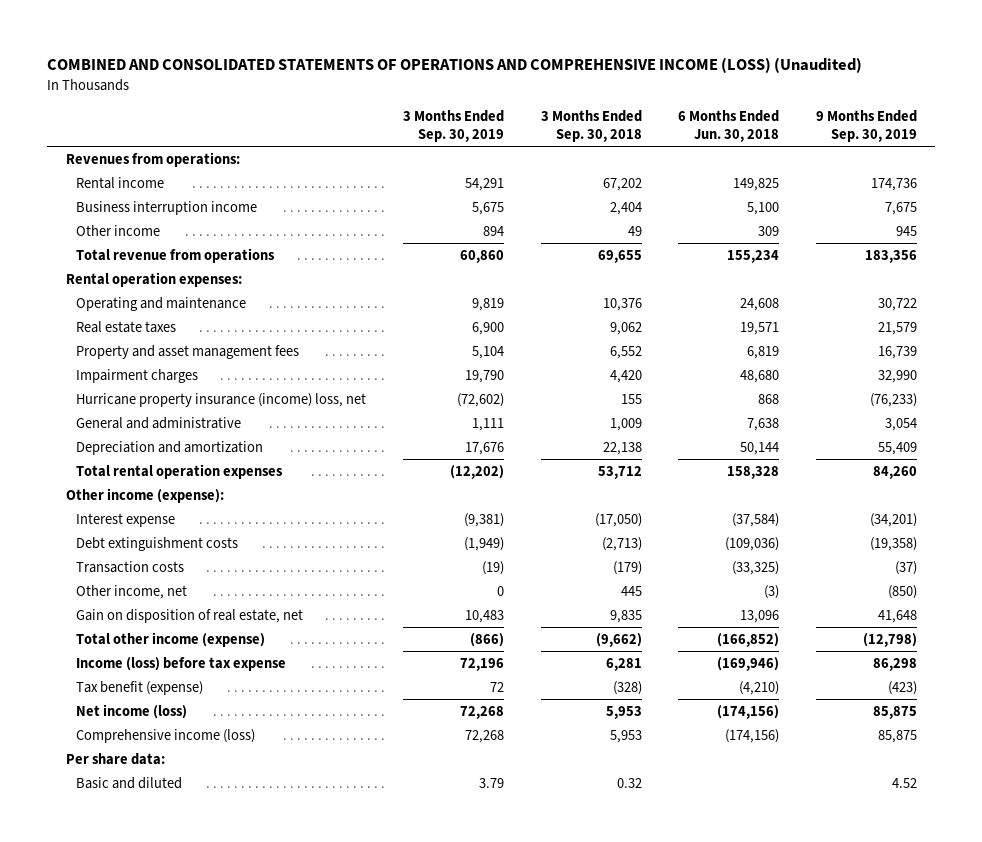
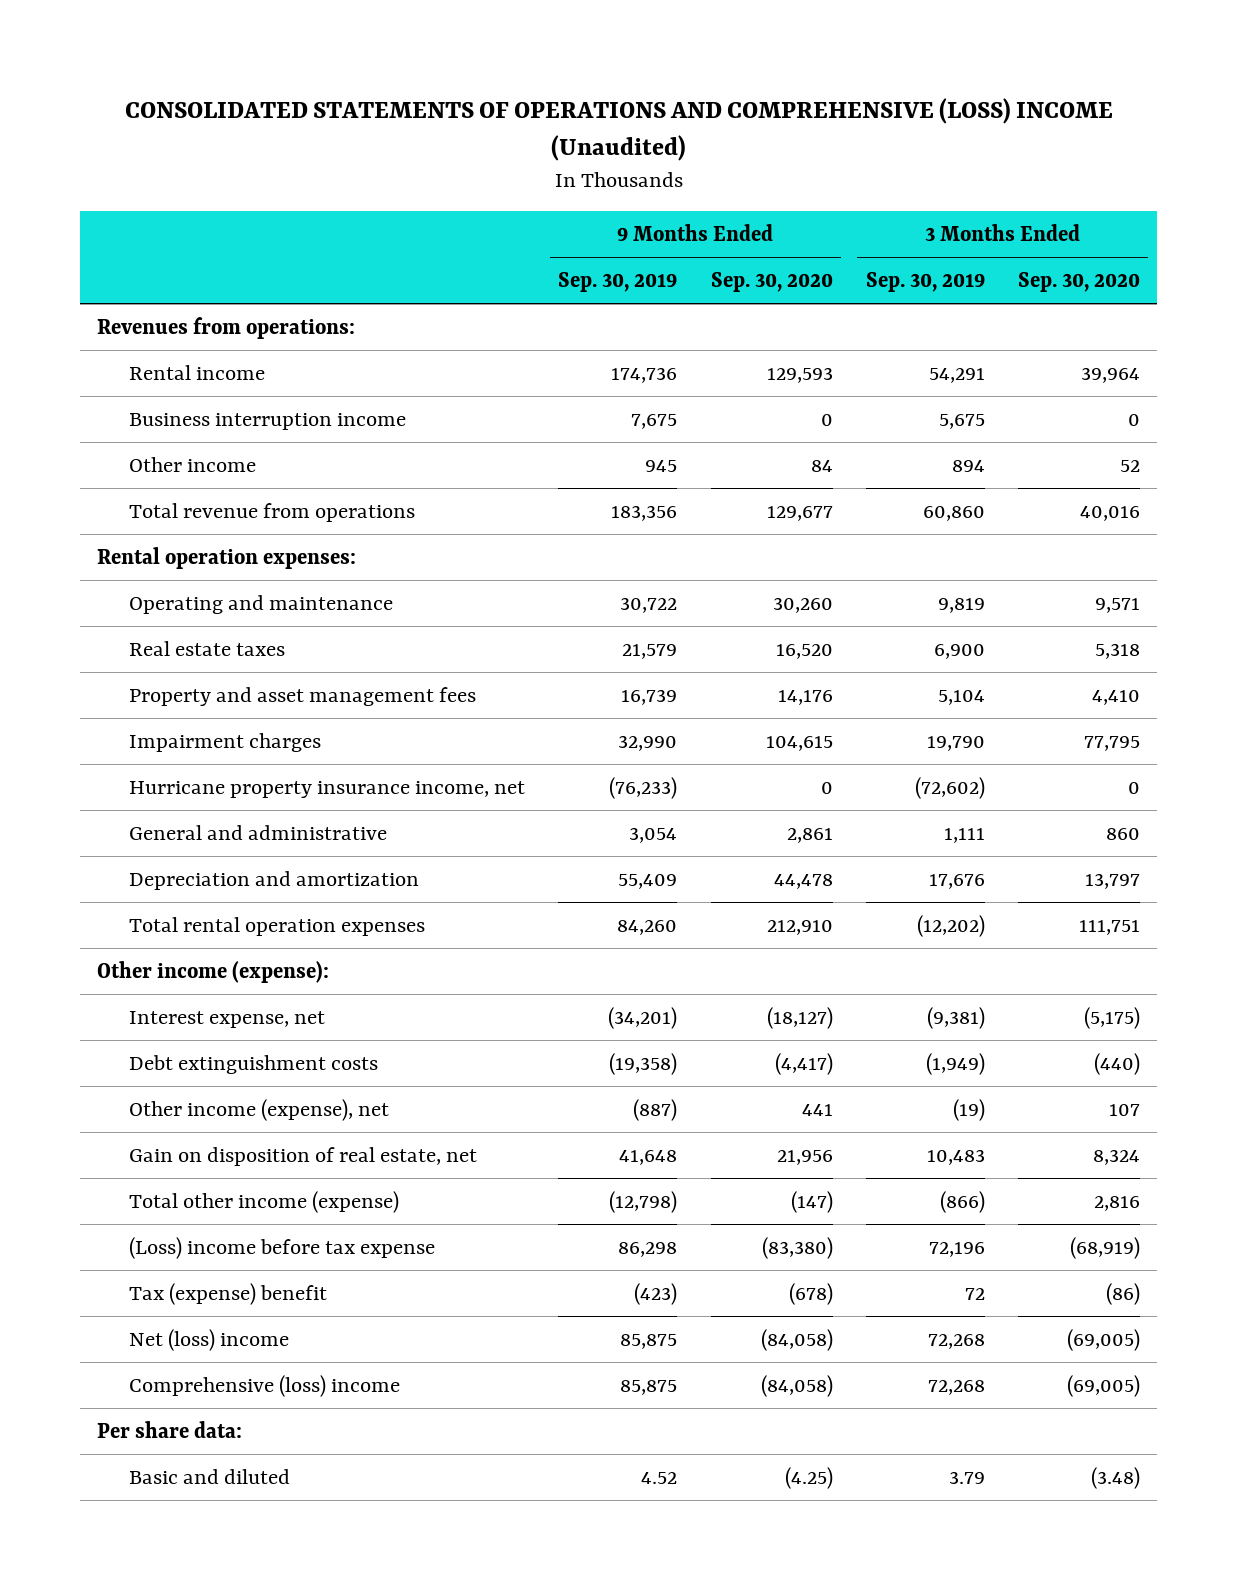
[47,56,863,73] COMBINED AND CONSOLIDATED STATEMENTS OF OPERATIONS AND COMPREHENSIVE INCOME (LOSS) (Unaudited) -> [124,97,1113,161] CONSOLIDATED STATEMENTS OF OPERATIONS AND COMPREHENSIVE (LOSS) INCOME (Unaudited)
[540,109,642,143] 3 Months Ended Sep. 30, 2018 -> none
[678,109,780,143] 6 Months Ended Jun. 30, 2018 -> none
none -> [710,271,833,292] Sep. 30, 2020
none -> [1018,271,1141,292] Sep. 30, 2020
[76,392,367,407] Hurricane property insurance (income) loss, net -> [128,780,525,798] Hurricane property insurance income, net
[76,512,176,527] Interest expense -> [128,1010,325,1028] Interest expense, net
[76,560,185,573] Transaction costs -> none
[76,584,188,599] Other income, net -> [128,1098,389,1121] Other income (expense), net
[496,585,504,596] 0 -> [952,1098,985,1121] (19)
[887,584,917,599] (850) -> [633,1098,678,1121] (887)
[76,656,287,671] Income (loss) before tax expense -> [128,1236,435,1259] (Loss) income before tax expense
[76,680,204,695] Tax benefit (expense) -> [128,1282,327,1305] Tax (expense) benefit
[76,703,188,719] Net income (loss) -> [128,1328,289,1351] Net (loss) income
[76,728,256,743] Comprehensive income (loss) -> [128,1374,400,1397] Comprehensive (loss) income

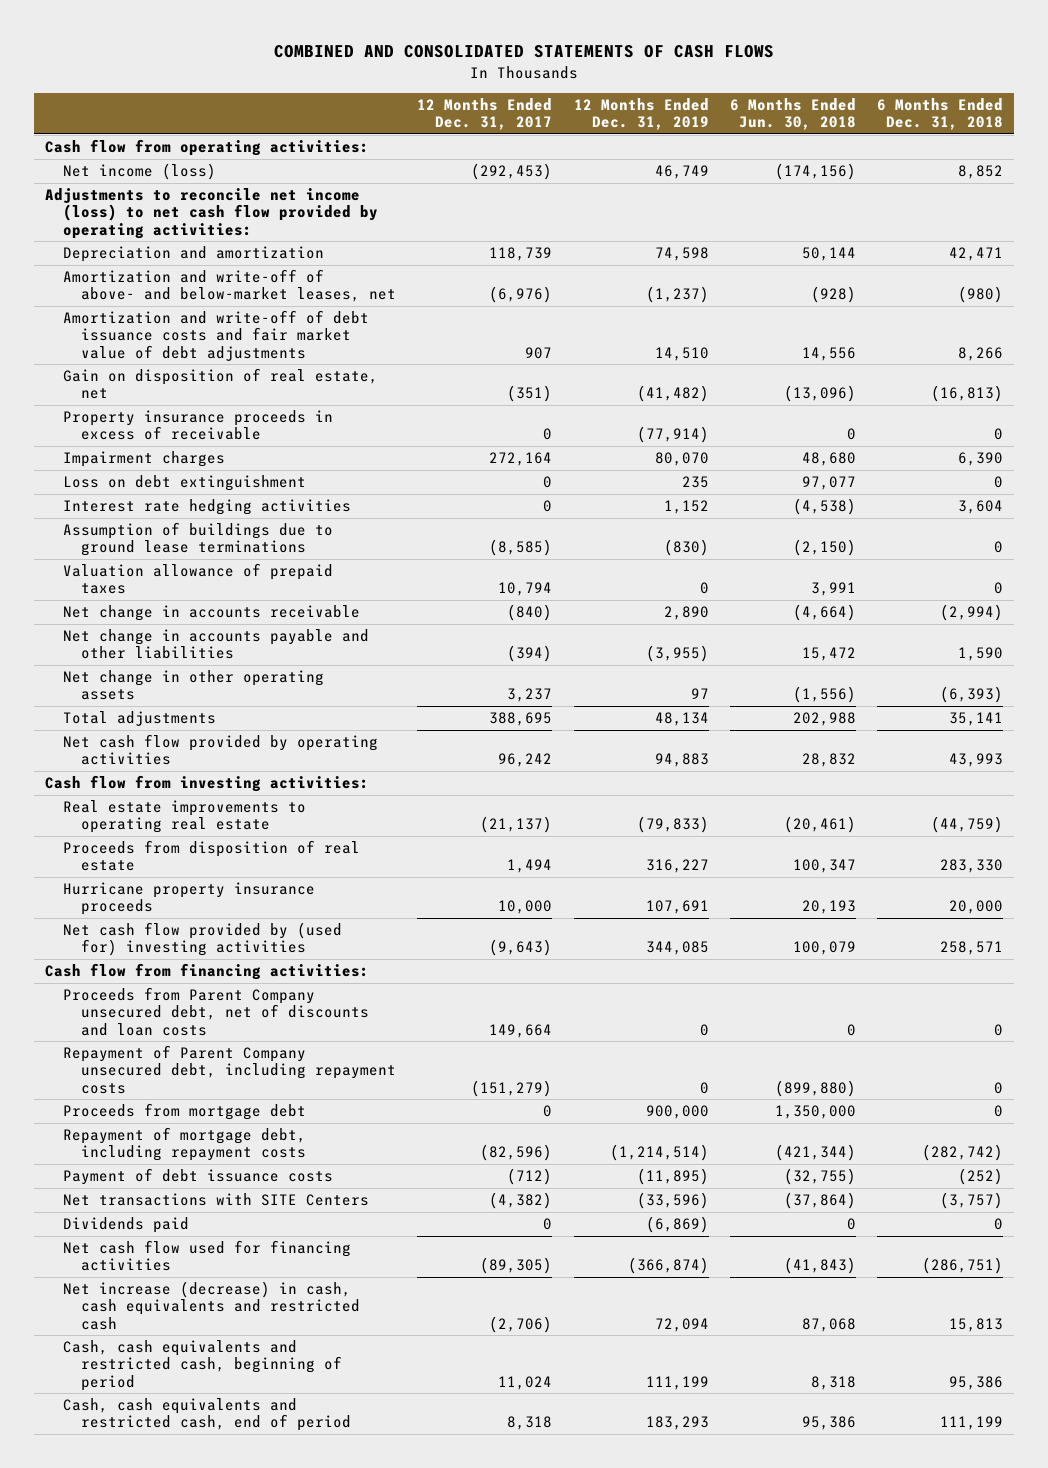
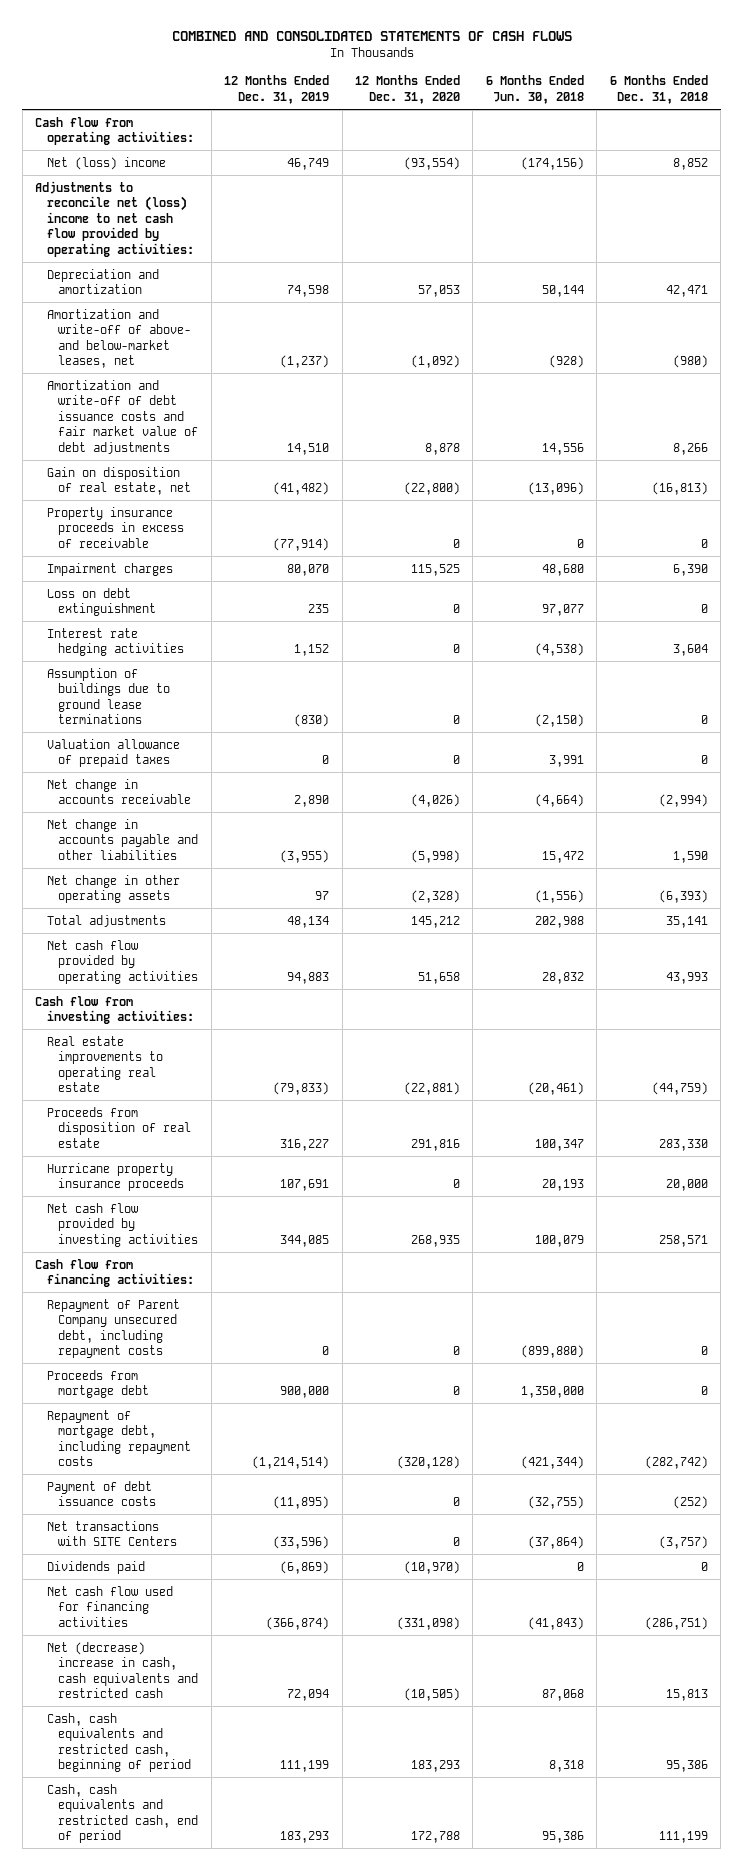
[417,97,553,131] 12 Months Ended Dec. 31, 2017 -> none
none -> [355,75,461,104] 12 Months Ended Dec. 31, 2020
[62,163,216,181] Net income (loss) -> [46,156,166,170] Net (loss) income
[44,188,378,239] Adjustments to reconcile net income (loss) to net cash flow provided by operating activities: -> [35,180,194,257] Adjustments to reconcile net (loss) income to net cash flow provided by operating activities:
[62,922,342,957] Net cash flow provided by (used for) investing activities -> [46,1202,199,1247] Net cash flow provided by investing activities
[62,987,369,1036] Proceeds from Parent Company unsecured debt, net of discounts and loan costs -> none
[62,1281,360,1330] Net increase (decrease) in cash, cash equivalents and restricted cash -> [46,1641,199,1699] Net (decrease) increase in cash, cash equivalents and restricted cash

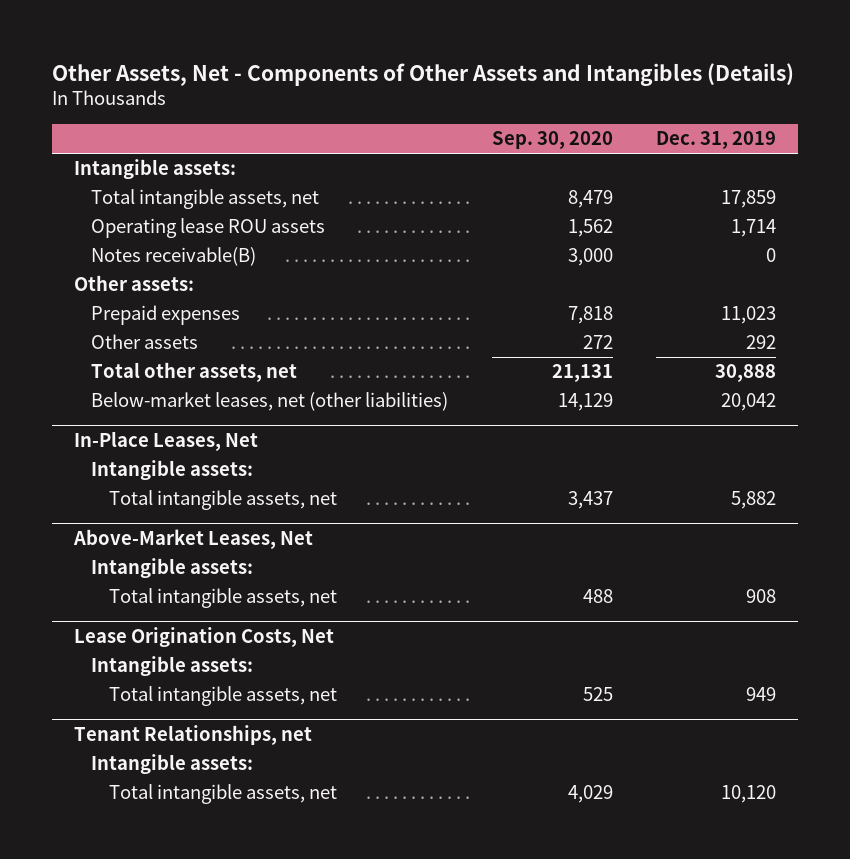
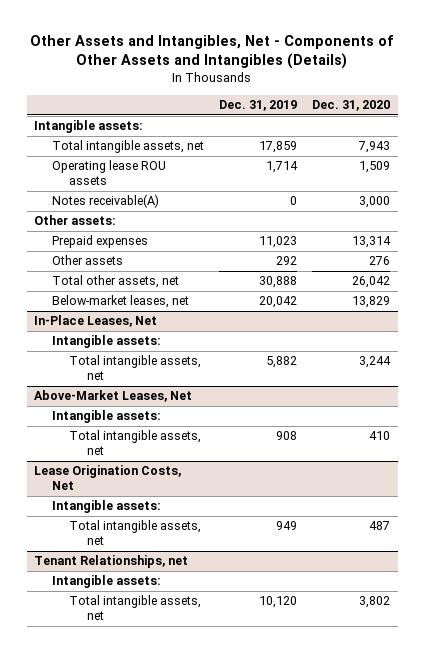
[51,62,794,86] Other Assets, Net - Components of Other Assets and Intangibles (Details) -> [30,35,395,70] Other Assets and Intangibles, Net - Components of Other Assets and Intangibles (Details)
[491,131,613,150] Sep. 30, 2020 -> none
none -> [311,100,390,112] Dec. 31, 2020
[91,247,257,267] Notes receivable(B) -> [51,194,159,209] Notes receivable(A)
[91,392,449,412] Below-market leases, net (other liabilities) -> [51,295,189,309] Below-market leases, net

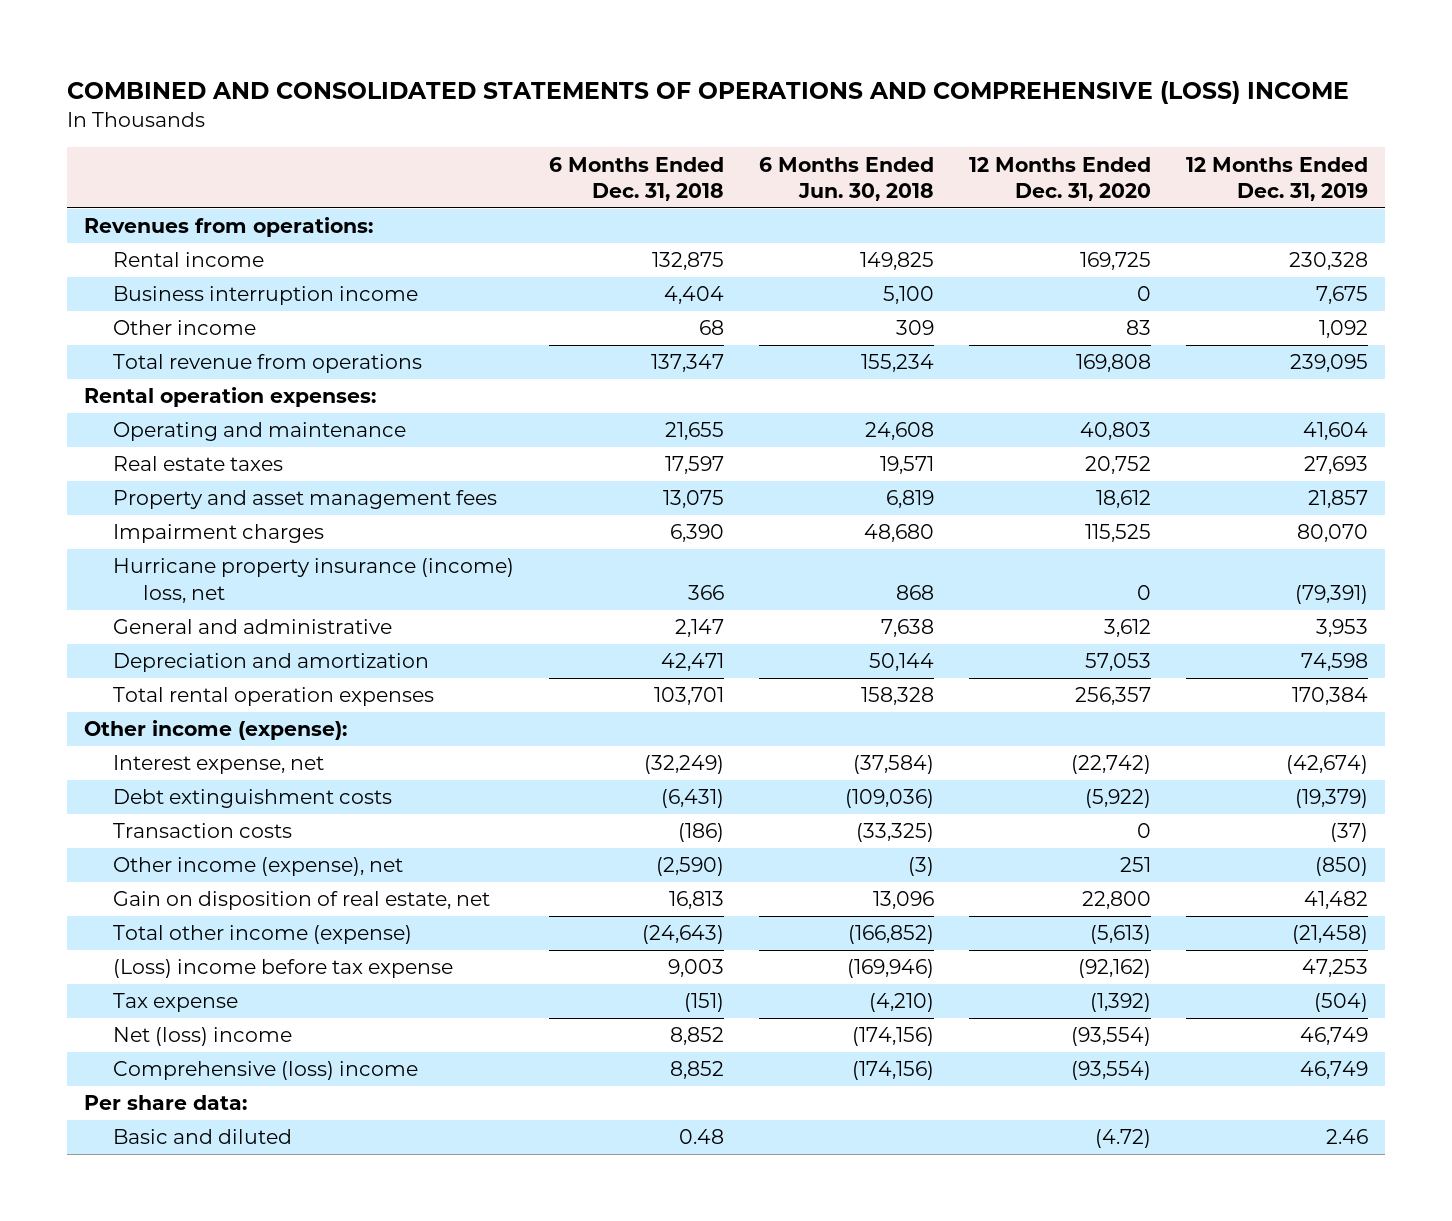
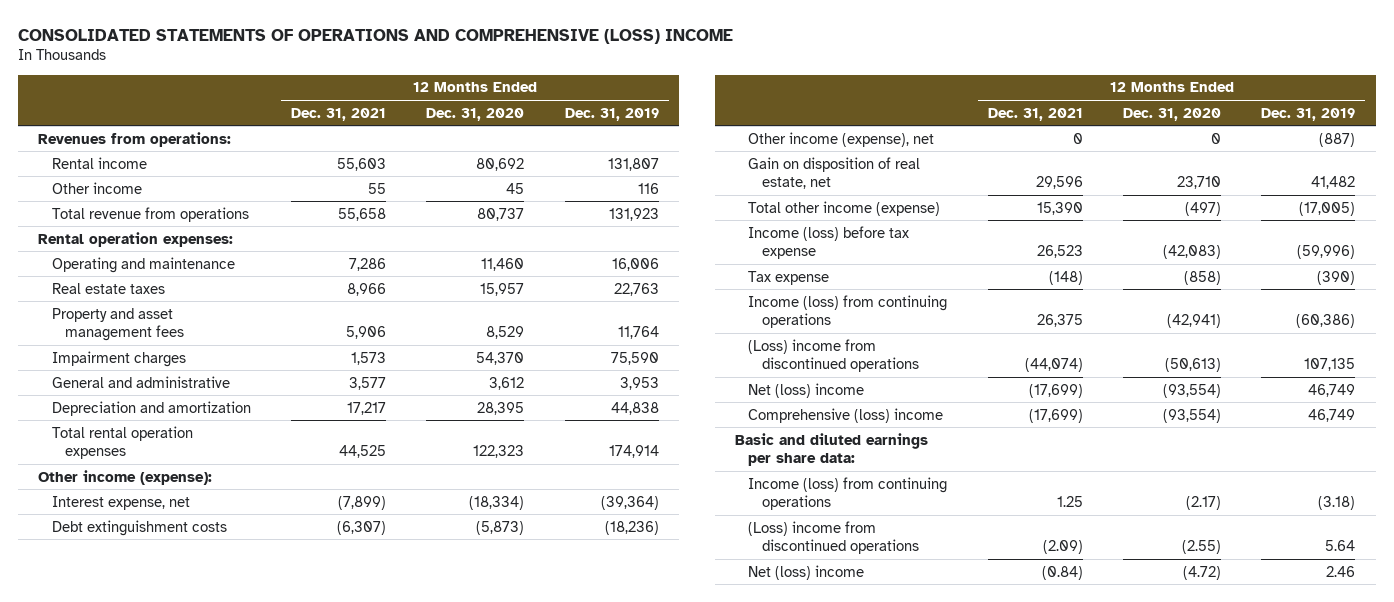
[66,80,1349,104] COMBINED AND CONSOLIDATED STATEMENTS OF OPERATIONS AND COMPREHENSIVE (LOSS) INCOME -> [18,28,734,44] CONSOLIDATED STATEMENTS OF OPERATIONS AND COMPREHENSIVE (LOSS) INCOME
[549,156,725,201] 6 Months Ended Dec. 31, 2018 -> none
[759,156,935,201] 6 Months Ended Jun. 30, 2018 -> none
none -> [290,107,386,121] Dec. 31, 2021
[113,286,419,306] Business interruption income -> none
[1079,252,1151,271] 169,725 -> [476,157,525,171] 80,692
[1288,252,1368,271] 230,328 -> [607,157,659,171] 131,807
[1125,320,1151,336] 83 -> [506,182,525,194] 45
[1318,320,1368,339] 1,092 -> [637,182,659,194] 116
[1075,354,1151,373] 169,808 -> [477,207,525,221] 80,737
[1289,354,1368,373] 239,095 -> [608,207,659,221] 131,923
[113,558,515,603] Hurricane property insurance (income) loss, net -> none
[1079,422,1151,441] 40,803 -> [481,257,525,271] 11,460
[1302,422,1368,441] 41,604 -> [611,257,659,271] 16,006
[1084,456,1151,475] 20,752 -> [480,282,525,296] 15,957
[1303,456,1368,475] 27,693 -> [613,282,659,296] 22,763
[1095,490,1151,509] 18,612 -> [486,326,525,340] 8,529
[1307,490,1368,509] 21,857 -> [617,326,659,340] 11,764
[1084,524,1151,543] 115,525 -> [476,351,525,365] 54,370
[1296,524,1368,543] 80,070 -> [610,351,659,365] 75,590
[1084,653,1151,672] 57,053 -> [477,401,525,415] 28,395
[1300,653,1368,672] 74,598 -> [610,401,659,415] 44,838
[1074,687,1151,706] 256,357 -> [473,445,525,459] 122,323
[1291,687,1368,706] 170,384 -> [608,445,659,459] 174,914
[113,823,293,839] Transaction costs -> none
[1070,755,1151,775] (22,742) -> [469,495,525,510] (18,334)
[1285,755,1368,775] (42,674) -> [600,495,659,510] (39,364)
[1084,789,1151,809] (5,922) -> [476,520,525,535] (5,873)
[1294,789,1368,809] (19,379) -> [604,520,659,535] (18,236)
[1119,857,1151,873] 251 -> [1211,132,1222,144] 0
[1314,857,1368,877] (850) -> [1319,132,1356,147] (887)
[1081,891,1151,910] 22,800 -> [1177,176,1222,190] 23,710
[1089,925,1151,945] (5,613) -> [1185,201,1222,216] (497)
[1291,925,1368,945] (21,458) -> [1299,201,1356,216] (17,005)
[113,959,454,979] (Loss) income before tax expense -> [748,225,910,260] Income (loss) before tax expense
[1077,959,1151,979] (92,162) -> [1163,245,1222,260] (42,083)
[1301,959,1368,978] 47,253 -> [1297,245,1356,260] (59,996)
[1089,993,1151,1013] (1,392) -> [1184,270,1222,285] (858)
[1313,993,1368,1013] (504) -> [1317,270,1356,285] (390)
none -> [748,294,948,329] Income (loss) from continuing operations
none -> [748,338,919,373] (Loss) income from discontinued operations
[84,1095,248,1111] Per share data: -> none
none -> [735,432,929,467] Basic and diluted earnings per share data:
none -> [748,476,948,511] Income (loss) from continuing operations
none -> [748,520,919,555] (Loss) income from discontinued operations
[113,1129,293,1145] Basic and diluted -> [748,564,865,580] Net (loss) income

